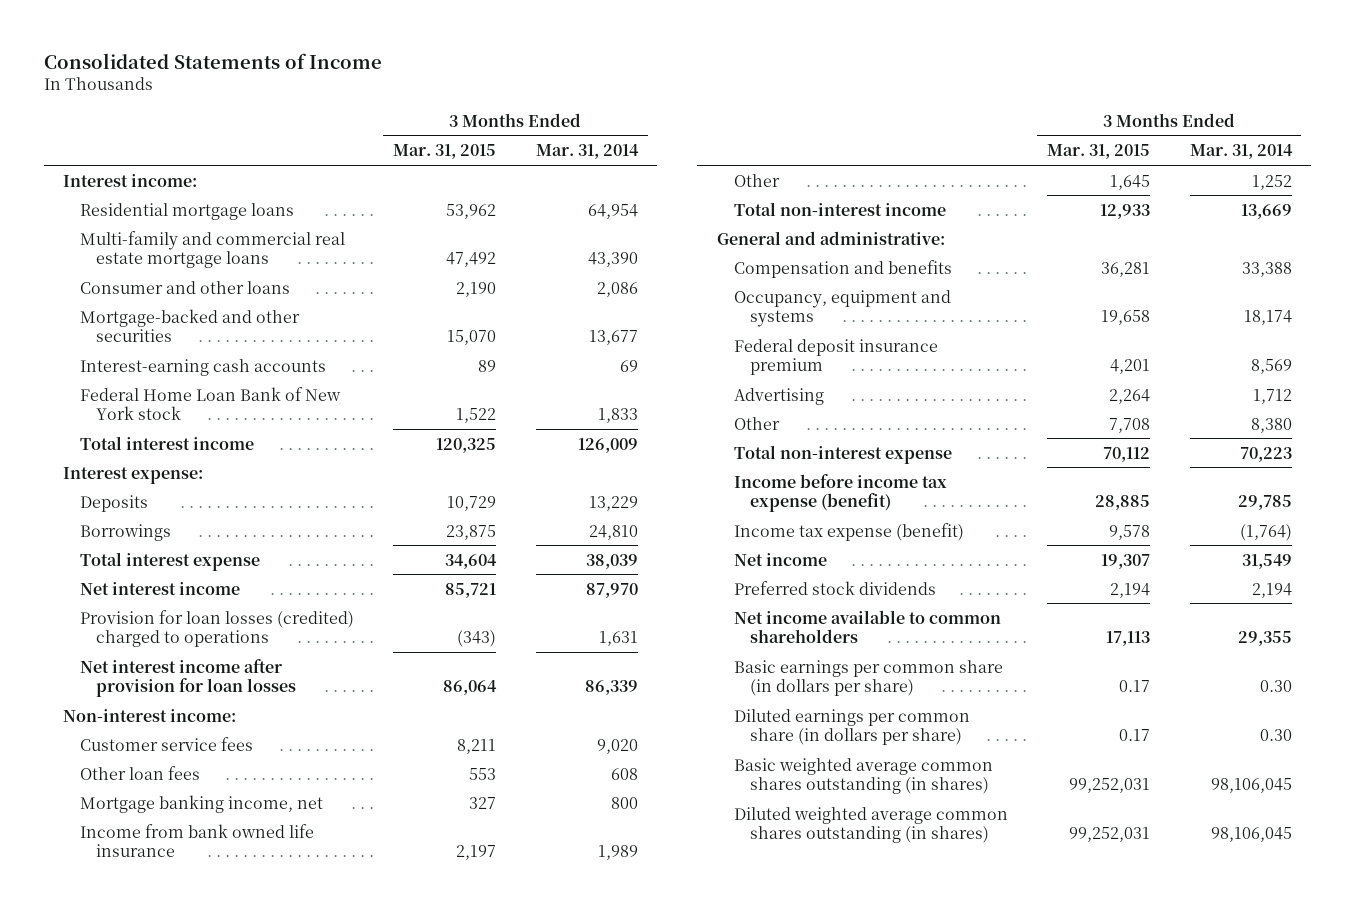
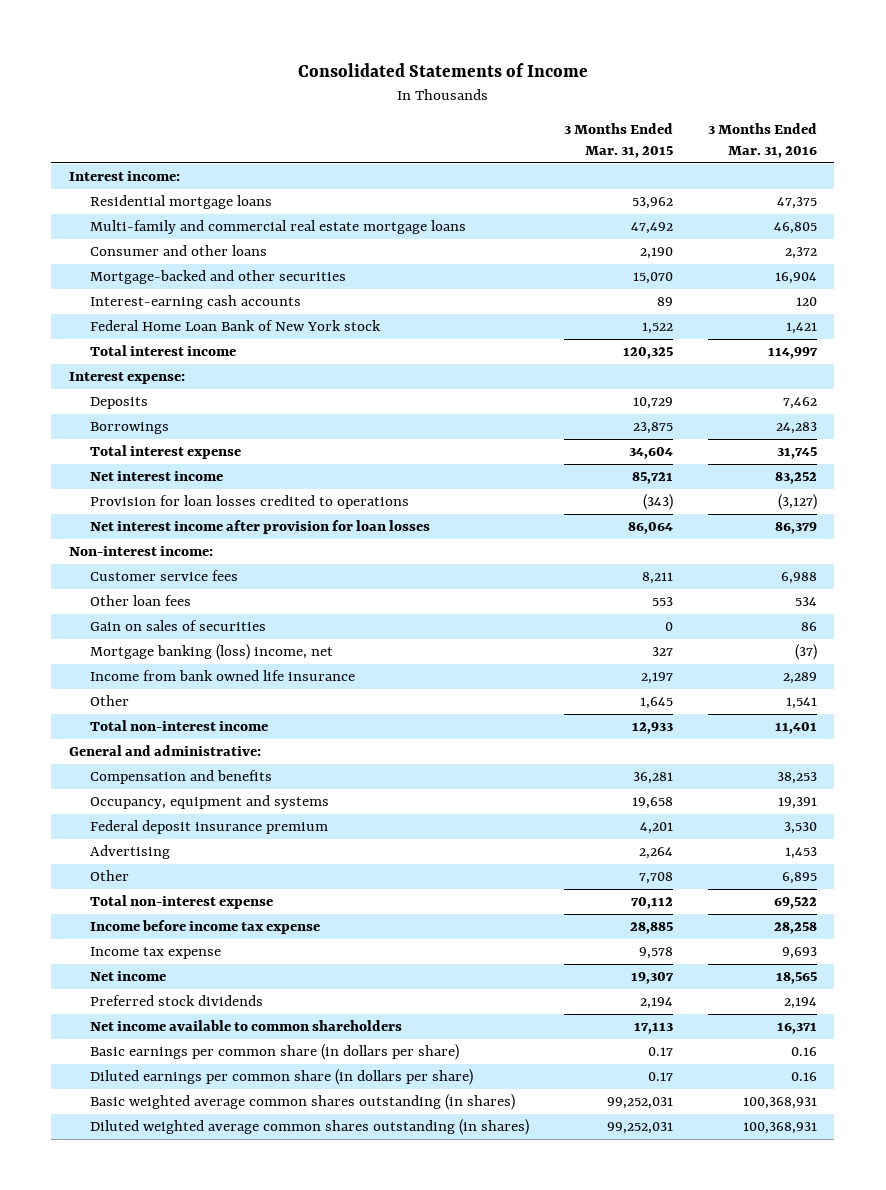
[535,144,639,160] Mar. 31, 2014 -> none
none -> [707,123,817,159] 3 Months Ended Mar. 31, 2016
[79,609,354,647] Provision for loan losses (credited) charged to operations -> [90,495,410,510] Provision for loan losses credited to operations
none -> [90,620,267,632] Gain on sales of securities
[79,794,323,813] Mortgage banking income, net -> [90,644,334,661] Mortgage banking (loss) income, net
[733,473,947,512] Income before income tax expense (benefit) -> [90,920,321,935] Income before income tax expense
[733,522,964,541] Income tax expense (benefit) -> [90,947,222,960] Income tax expense

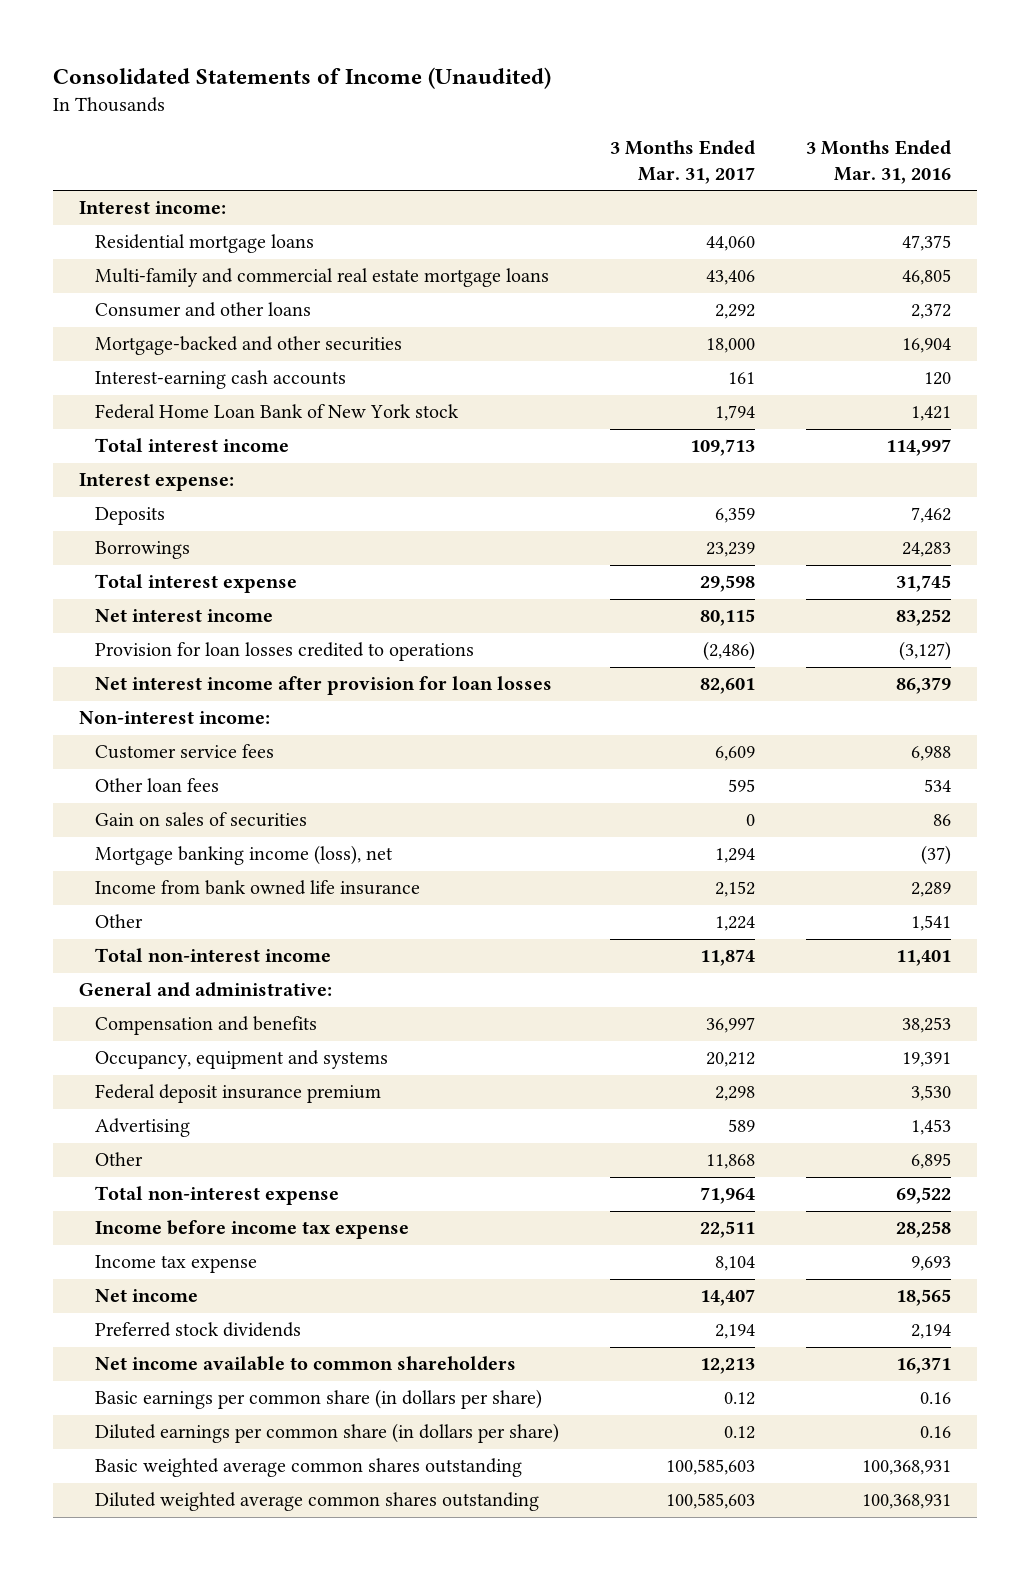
[297,63,588,78] Consolidated Statements of Income -> [53,67,552,90] Consolidated Statements of Income (Unaudited)
[564,123,674,159] 3 Months Ended Mar. 31, 2015 -> none
none -> [610,140,756,184] 3 Months Ended Mar. 31, 2017
[90,644,334,661] Mortgage banking (loss) income, net -> [95,845,394,866] Mortgage banking income (loss), net
[90,1094,516,1111] Basic weighted average common shares outstanding (in shares) -> [95,1458,523,1478] Basic weighted average common shares outstanding
[90,1119,530,1136] Diluted weighted average common shares outstanding (in shares) -> [95,1492,540,1512] Diluted weighted average common shares outstanding

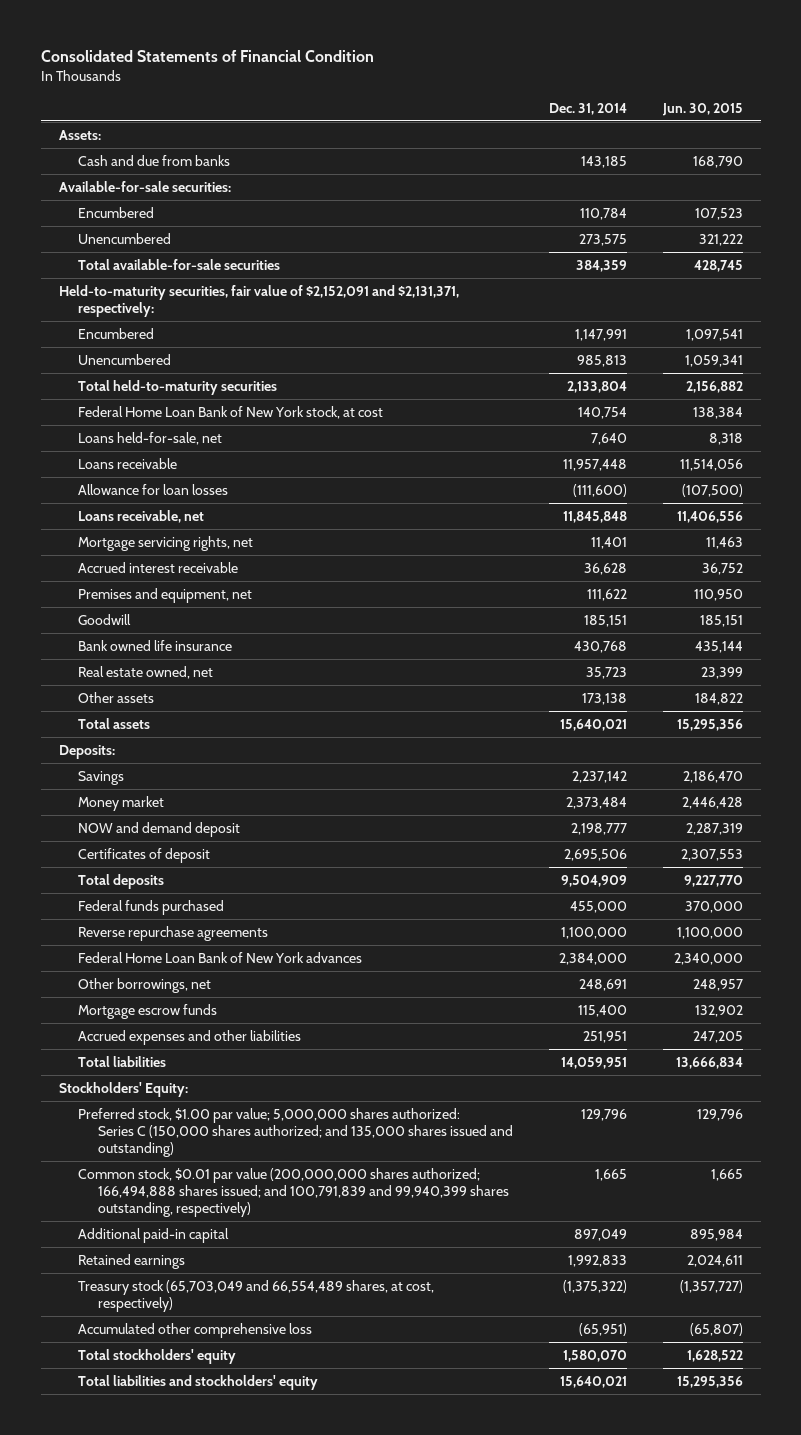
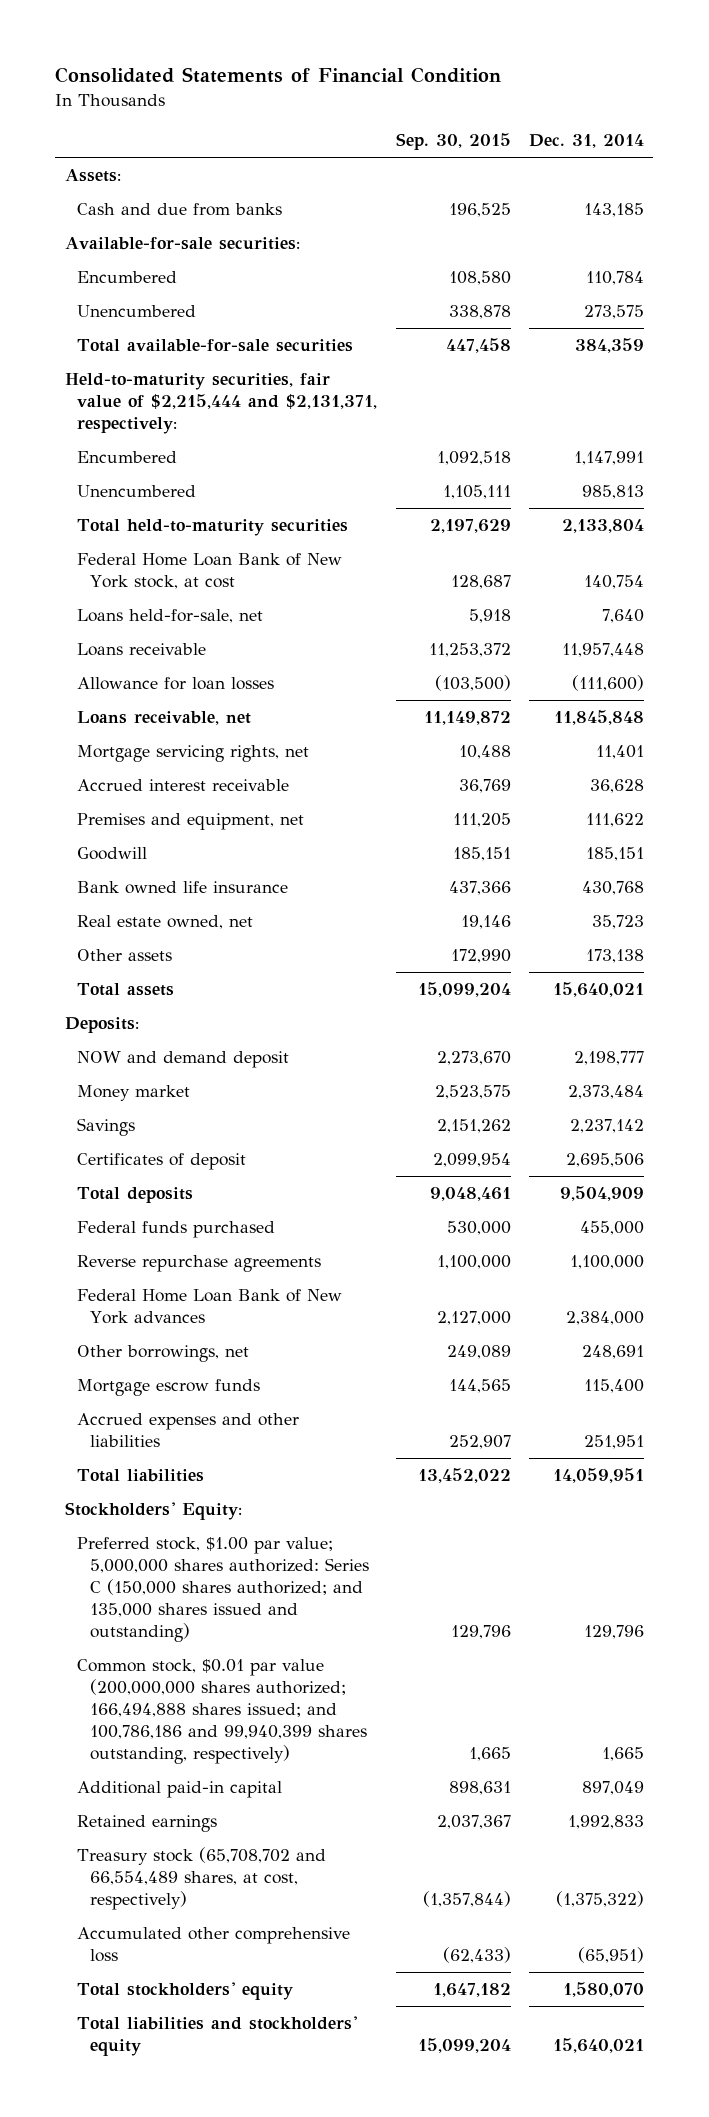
[661,102,743,116] Jun. 30, 2015 -> none
none -> [395,133,511,151] Sep. 30, 2015
[58,284,459,317] Held-to-maturity securities, fair value of $2,152,091 and $2,131,371, respectively: -> [64,373,378,435] Held-to-maturity securities, fair value of $2,215,444 and $2,131,371, respectively:
[78,795,165,811] Money market -> [77,1085,191,1102] Money market
[78,770,125,785] Savings -> [77,1118,136,1137] Savings
[78,1167,510,1217] Common stock, $0.01 par value (200,000,000 shares authorized; 166,494,888 shares issued; and 100,791,839 and 99,940,399 shares outstanding, respectively) -> [77,1659,368,1765] Common stock, $0.01 par value (200,000,000 shares authorized; 166,494,888 shares issued; and 100,786,186 and 99,940,399 shares outstanding, respectively)
[78,1279,435,1312] Treasury stock (65,703,049 and 66,554,489 shares, at cost, respectively) -> [77,1847,327,1911] Treasury stock (65,708,702 and 66,554,489 shares, at cost, respectively)

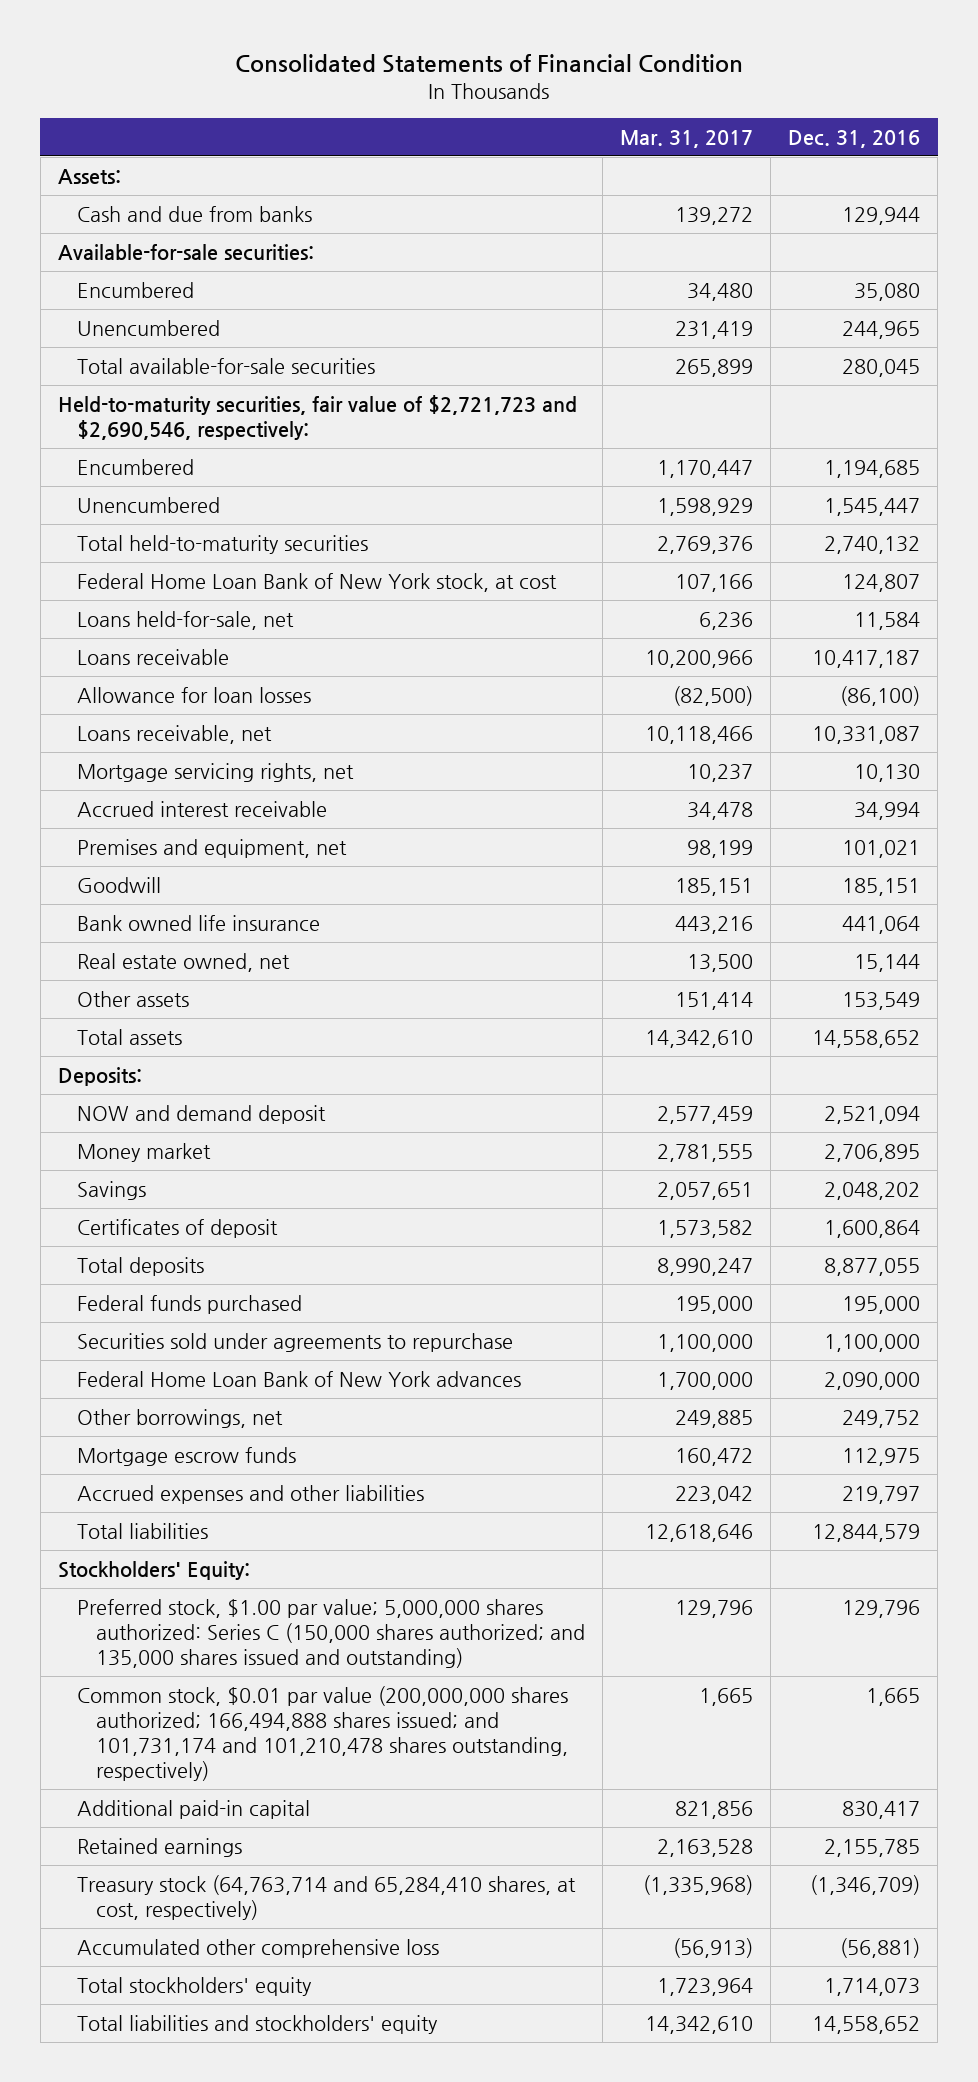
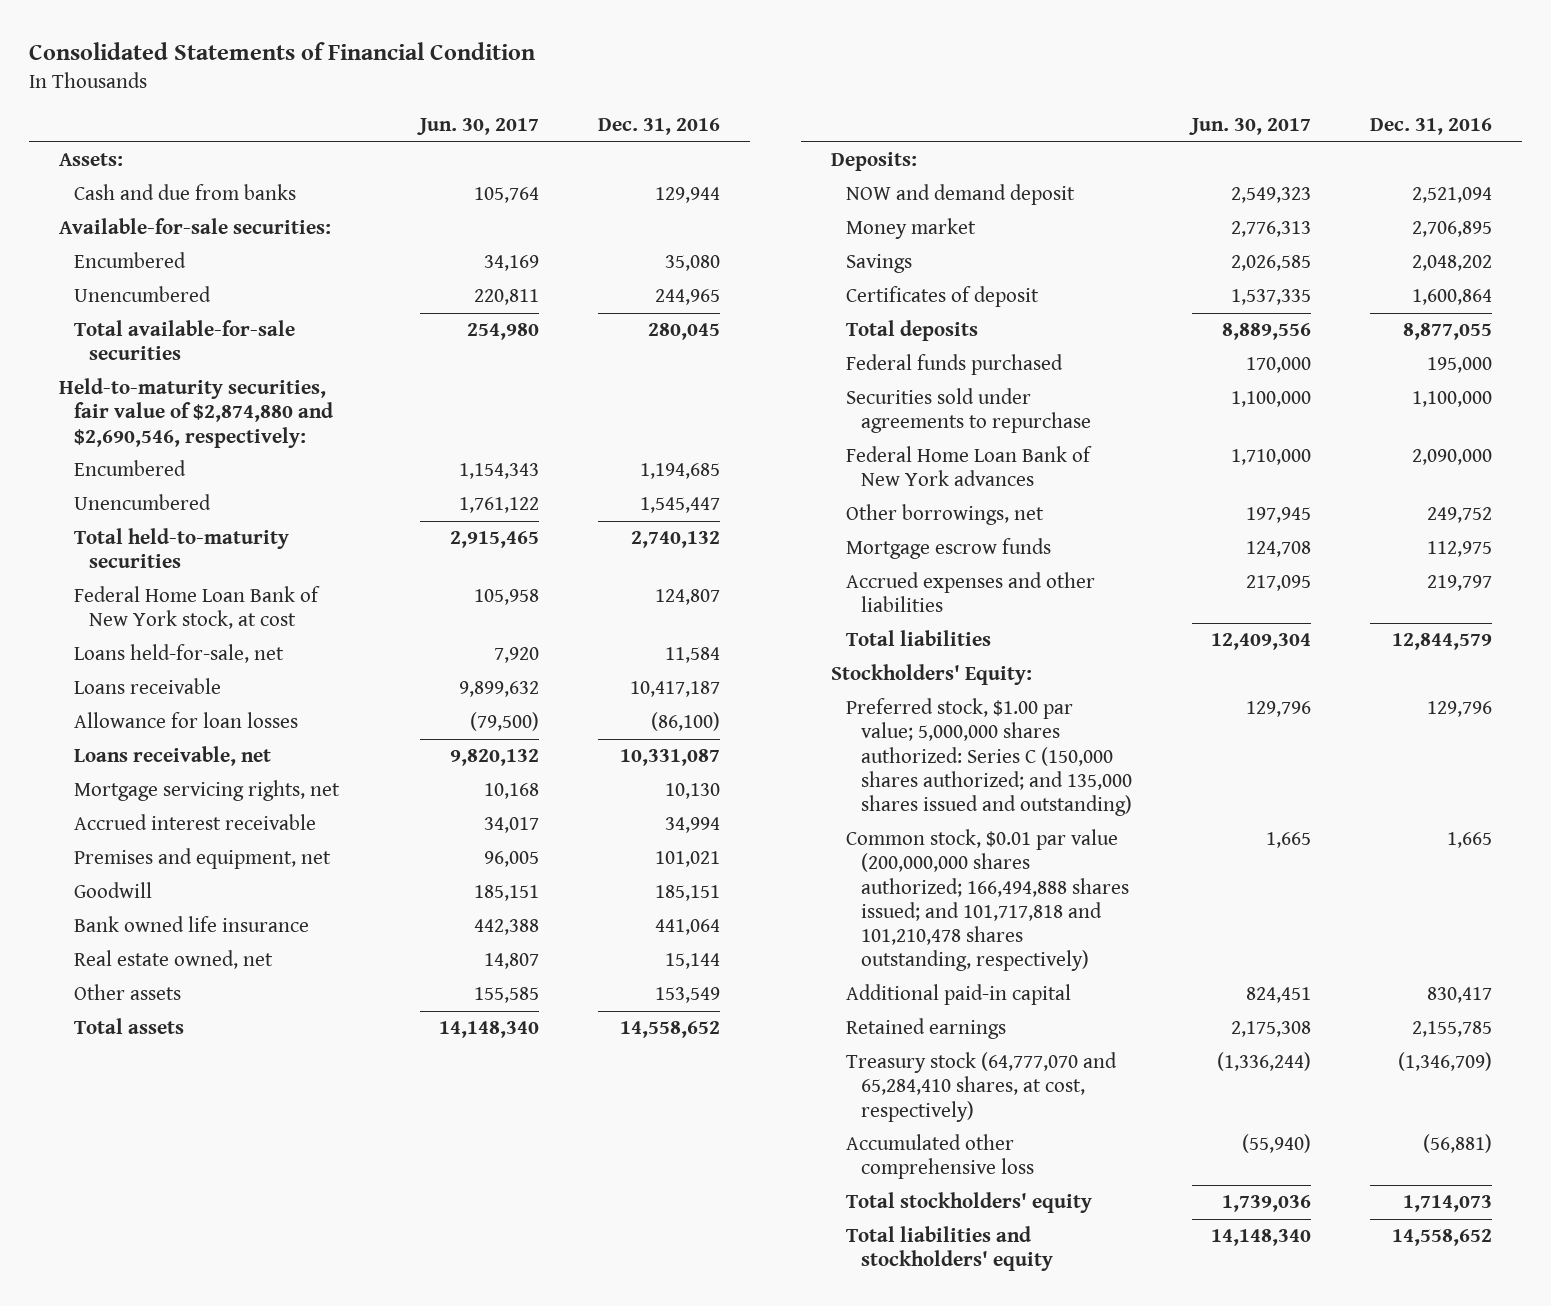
[620,130,754,149] Mar. 31, 2017 -> none
none -> [416,118,539,136] Jun. 30, 2017
[57,394,577,440] Held-to-maturity securities, fair value of $2,721,723 and $2,690,546, respectively: -> [58,378,333,448] Held-to-maturity securities, fair value of $2,874,880 and $2,690,546, respectively:
[76,1685,569,1781] Common stock, $0.01 par value (200,000,000 shares authorized; 166,494,888 shares issued; and 101,731,174 and 101,210,478 shares outstanding, respectively) -> [845,829,1129,972] Common stock, $0.01 par value (200,000,000 shares authorized; 166,494,888 shares issued; and 101,717,818 and 101,210,478 shares outstanding, respectively)
[76,1874,576,1920] Treasury stock (64,763,714 and 65,284,410 shares, at cost, respectively) -> [845,1052,1117,1122] Treasury stock (64,777,070 and 65,284,410 shares, at cost, respectively)

